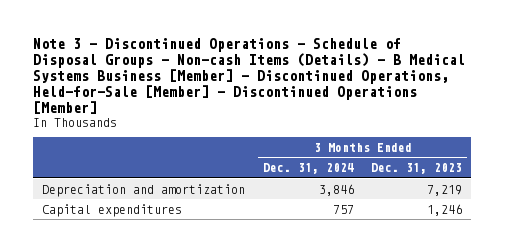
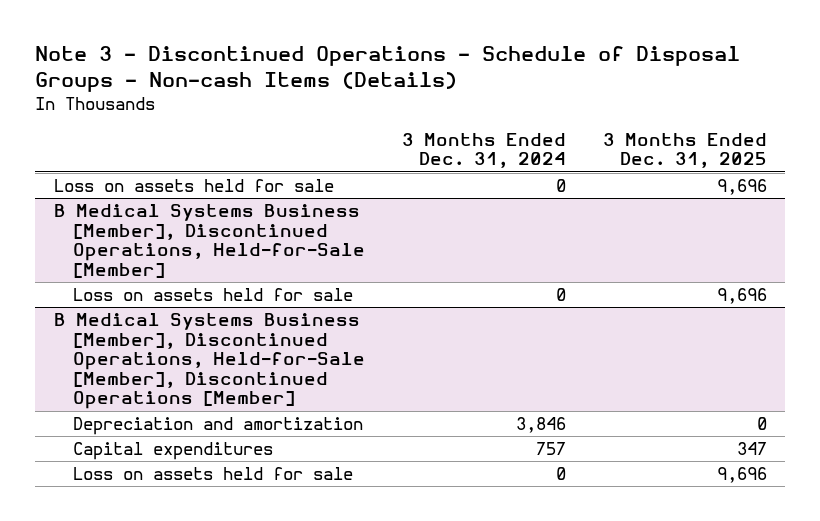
[33,38,466,114] Note 3 - Discontinued Operations - Schedule of Disposal Groups - Non-cash Items (Details) - B Medical Systems Business [Member] - Discontinued Operations, Held-for-Sale [Member] - Discontinued Operations [Member] -> [35,46,741,93] Note 3 - Discontinued Operations - Schedule of Disposal Groups - Non-cash Items (Details)
[371,163,463,175] Dec. 31, 2023 -> none
none -> [602,132,767,169] 3 Months Ended Dec. 31, 2025
none -> [53,179,334,193] Loss on assets held for sale
none -> [53,204,365,278] B Medical Systems Business [Member], Discontinued Operations, Held-for-Sale [Member]
none -> [72,288,353,302] Loss on assets held for sale
none -> [53,313,365,410] B Medical Systems Business [Member], Discontinued Operations, Held-for-Sale [Member], Discontinued Operations [Member]
none -> [72,467,353,481] Loss on assets held for sale

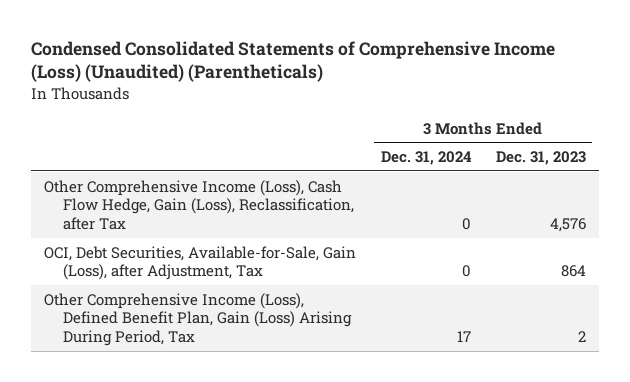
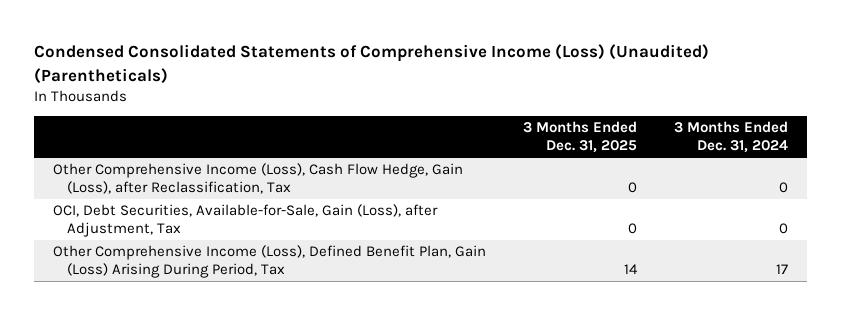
[496,150,587,165] Dec. 31, 2023 -> none
none -> [523,121,638,154] 3 Months Ended Dec. 31, 2025
[43,179,355,230] Other Comprehensive Income (Loss), Cash Flow Hedge, Gain (Loss), Reclassification, after Tax -> [52,163,463,195] Other Comprehensive Income (Loss), Cash Flow Hedge, Gain (Loss), after Reclassification, Tax

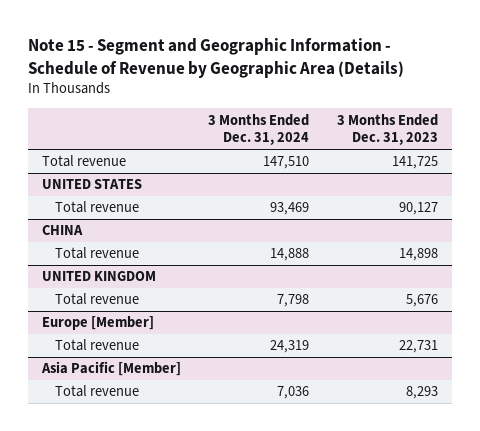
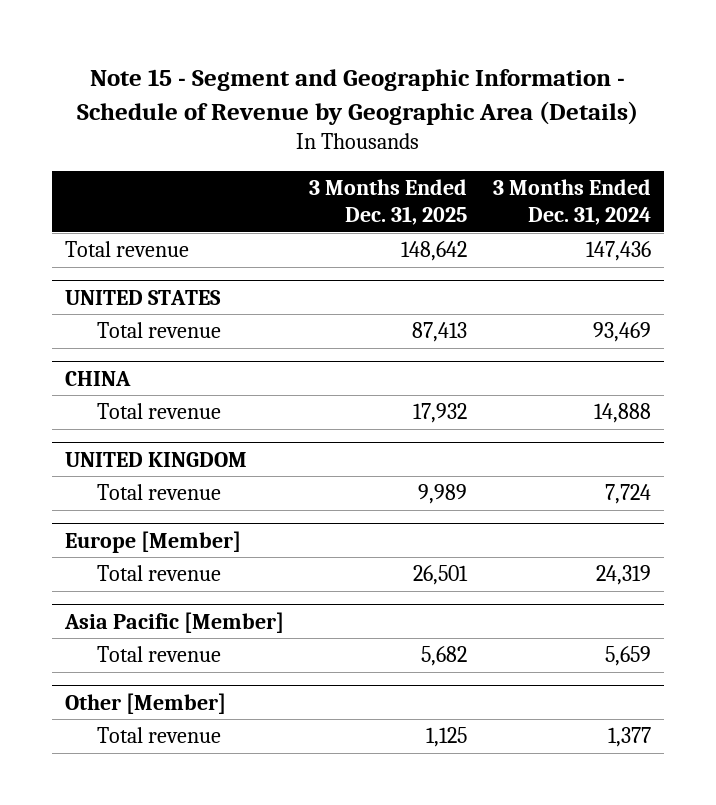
[336,113,438,146] 3 Months Ended Dec. 31, 2023 -> none
none -> [309,179,468,226] 3 Months Ended Dec. 31, 2025
[263,156,310,170] 147,510 -> [586,241,652,262] 147,436
[277,294,310,308] 7,798 -> [605,484,652,505] 7,724
[277,386,310,400] 7,036 -> [605,646,652,667] 5,659
none -> [64,692,226,714] Other [Member]
none -> [97,727,222,744] Total revenue

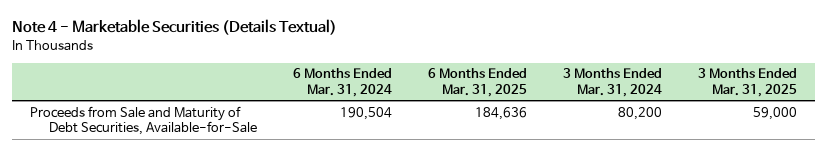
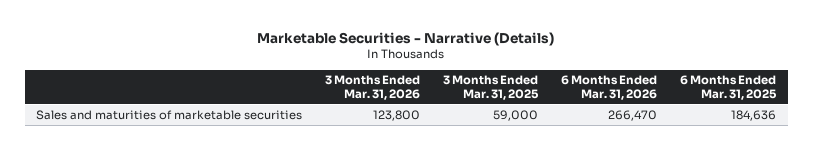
[11,18,337,35] Note 4 - Marketable Securities (Details Textual) -> [257,31,555,46] Marketable Securities - Narrative (Details)
[292,68,392,97] 6 Months Ended Mar. 31, 2024 -> none
[562,68,662,97] 3 Months Ended Mar. 31, 2024 -> none
none -> [325,75,421,101] 3 Months Ended Mar. 31, 2026
none -> [561,75,658,101] 6 Months Ended Mar. 31, 2026
[29,105,257,136] Proceeds from Sale and Maturity of Debt Securities, Available-for-Sale -> [36,110,303,121] Sales and maturities of marketable securities

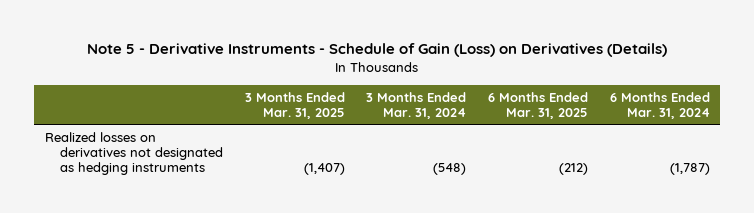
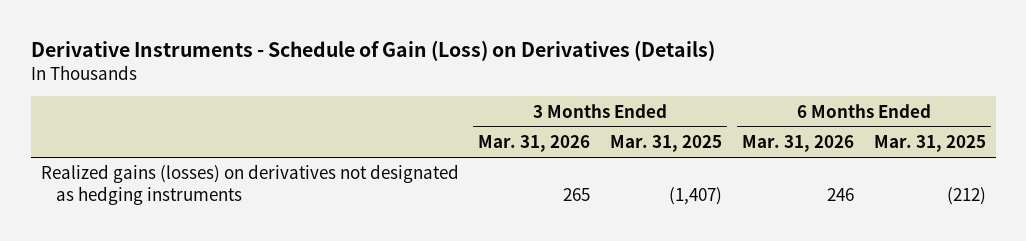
[87,43,668,58] Note 5 - Derivative Instruments - Schedule of Gain (Loss) on Derivatives (Details) -> [30,39,715,61] Derivative Instruments - Schedule of Gain (Loss) on Derivatives (Details)
[366,91,467,119] 3 Months Ended Mar. 31, 2024 -> none
[609,91,710,119] 6 Months Ended Mar. 31, 2024 -> none
none -> [478,135,591,153] Mar. 31, 2026
none -> [741,135,854,153] Mar. 31, 2026
[44,131,223,176] Realized losses on derivatives not designated as hedging instruments -> [40,164,459,205] Realized gains (losses) on derivatives not designated as hedging instruments

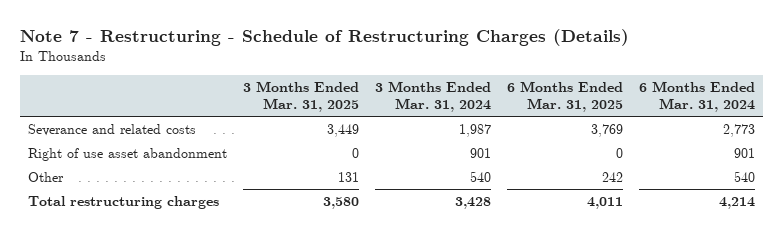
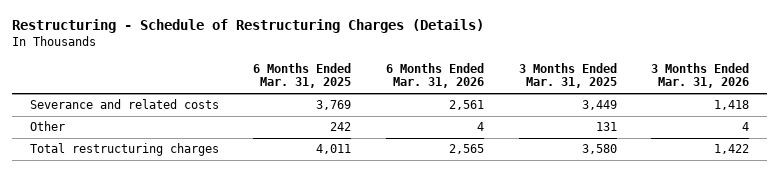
[20,29,630,47] Note 7 - Restructuring - Schedule of Restructuring Charges (Details) -> [12,19,485,34] Restructuring - Schedule of Restructuring Charges (Details)
[375,81,492,113] 3 Months Ended Mar. 31, 2024 -> none
[639,81,756,113] 6 Months Ended Mar. 31, 2024 -> none
none -> [385,62,484,89] 6 Months Ended Mar. 31, 2026
none -> [651,62,750,89] 3 Months Ended Mar. 31, 2026
[28,148,228,162] Right of use asset abandonment -> none

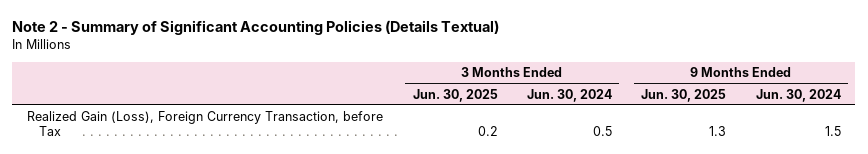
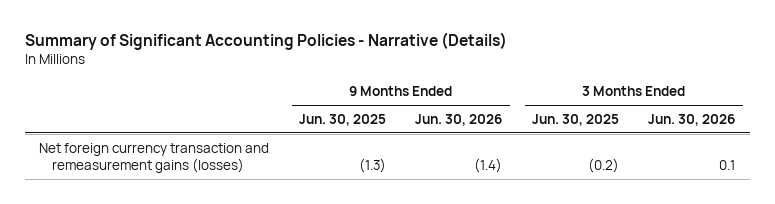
[12,20,500,36] Note 2 - Summary of Significant Accounting Policies (Details Textual) -> [24,31,507,50] Summary of Significant Accounting Policies - Narrative (Details)
[526,88,612,102] Jun. 30, 2024 -> none
[755,88,841,102] Jun. 30, 2024 -> none
none -> [415,114,503,127] Jun. 30, 2026
none -> [648,114,736,127] Jun. 30, 2026
[27,111,384,137] Realized Gain (Loss), Foreign Currency Transaction, before Tax -> [39,142,270,173] Net foreign currency transaction and remeasurement gains (losses)
[477,126,498,137] 0.2 -> [587,157,619,173] (0.2)
[709,126,727,137] 1.3 -> [358,157,386,173] (1.3)

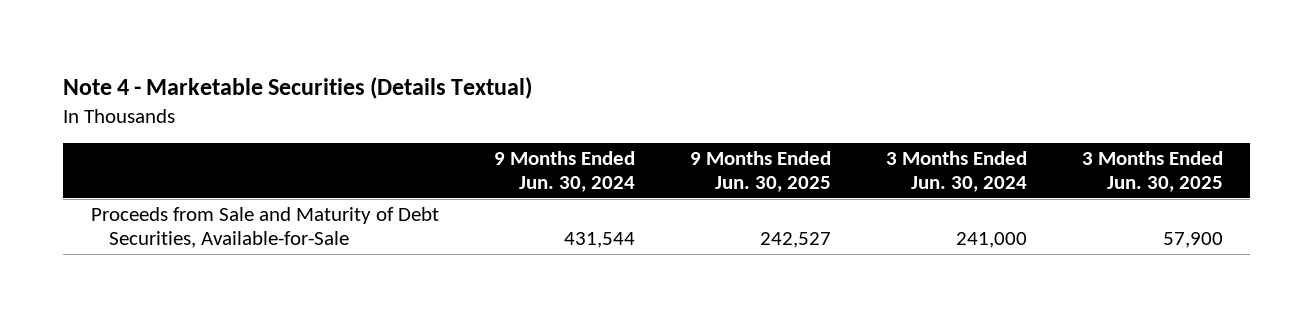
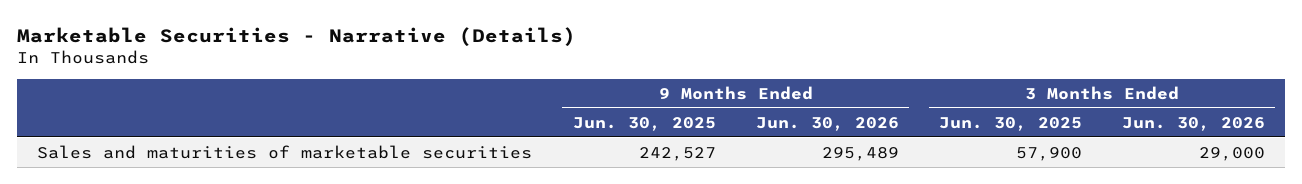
[63,77,533,100] Note 4 - Marketable Securities (Details Textual) -> [17,26,577,46] Marketable Securities - Narrative (Details)
[493,150,635,193] 9 Months Ended Jun. 30, 2024 -> none
[885,150,1027,193] 3 Months Ended Jun. 30, 2024 -> none
none -> [755,116,899,131] Jun. 30, 2026
none -> [1122,116,1266,131] Jun. 30, 2026
[90,206,439,249] Proceeds from Sale and Maturity of Debt Securities, Available-for-Sale -> [37,145,533,160] Sales and maturities of marketable securities

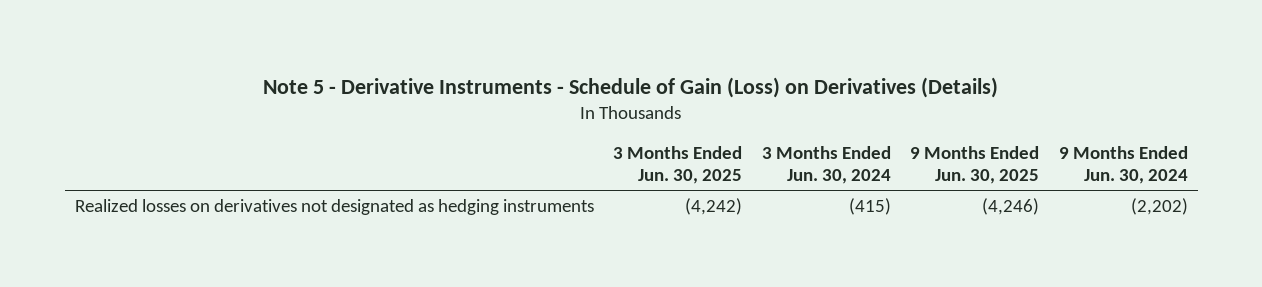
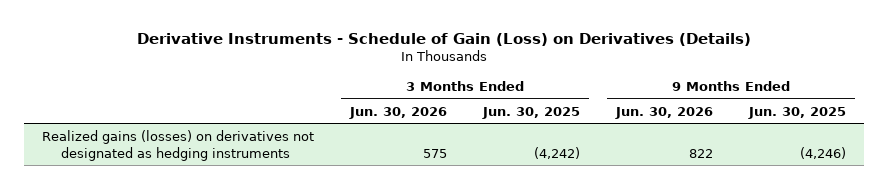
[263,76,999,98] Note 5 - Derivative Instruments - Schedule of Gain (Loss) on Derivatives (Details) -> [136,32,751,46] Derivative Instruments - Schedule of Gain (Loss) on Derivatives (Details)
[761,145,891,185] 3 Months Ended Jun. 30, 2024 -> none
[1058,145,1188,185] 9 Months Ended Jun. 30, 2024 -> none
none -> [348,106,447,119] Jun. 30, 2026
none -> [614,106,713,119] Jun. 30, 2026
[74,199,594,216] Realized losses on derivatives not designated as hedging instruments -> [41,129,314,161] Realized gains (losses) on derivatives not designated as hedging instruments

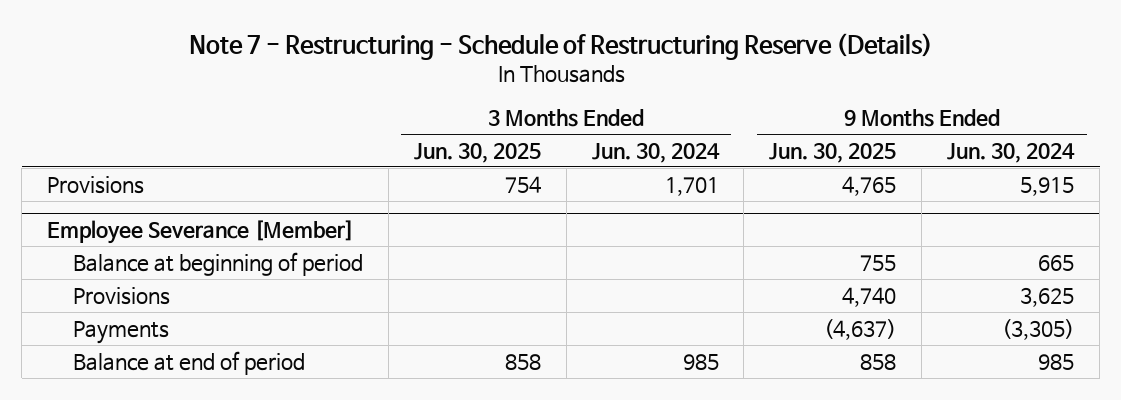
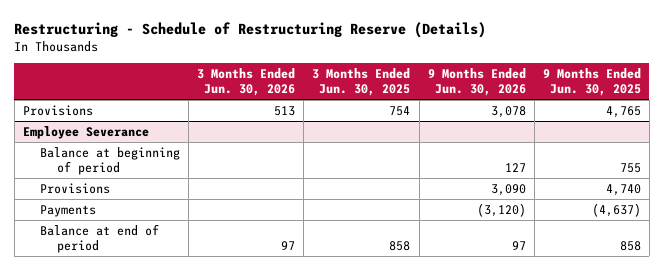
[188,33,933,61] Note 7 - Restructuring - Schedule of Restructuring Reserve (Details) -> [14,21,487,38] Restructuring - Schedule of Restructuring Reserve (Details)
[591,142,720,163] Jun. 30, 2024 -> none
[947,142,1076,163] Jun. 30, 2024 -> none
none -> [197,68,296,96] 3 Months Ended Jun. 30, 2026
none -> [427,68,526,96] 9 Months Ended Jun. 30, 2026
[47,219,355,244] Employee Severance [Member] -> [22,126,149,140] Employee Severance

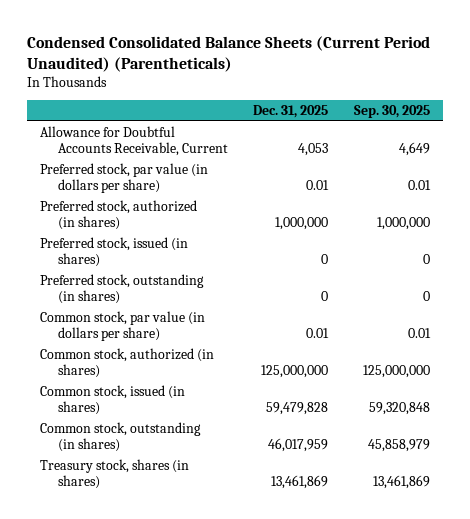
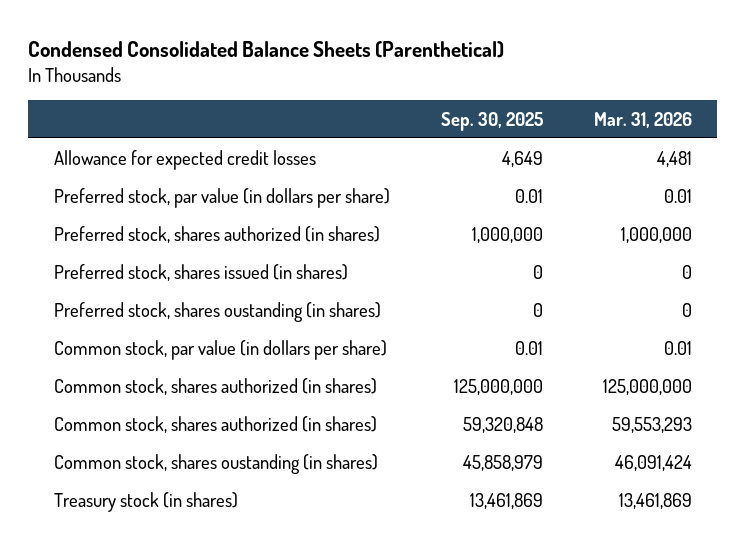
[26,35,430,72] Condensed Consolidated Balance Sheets (Current Period Unaudited) (Parentheticals) -> [28,40,505,58] Condensed Consolidated Balance Sheets (Parenthetical)
[253,105,329,119] Dec. 31, 2025 -> none
none -> [593,111,692,128] Mar. 31, 2026
[39,125,228,157] Allowance for Doubtful Accounts Receivable, Current -> [53,149,316,170] Allowance for expected credit losses
[39,199,197,231] Preferred stock, authorized (in shares) -> [53,225,380,243] Preferred stock, shares authorized (in shares)
[39,236,188,268] Preferred stock, issued (in shares) -> [53,263,348,281] Preferred stock, shares issued (in shares)
[39,273,204,305] Preferred stock, outstanding (in shares) -> [53,301,381,322] Preferred stock, shares oustanding (in shares)
[39,347,214,379] Common stock, authorized (in shares) -> [53,377,377,395] Common stock, shares authorized (in shares)
[39,384,185,416] Common stock, issued (in shares) -> [53,415,377,433] Common stock, shares authorized (in shares)
[39,421,201,453] Common stock, outstanding (in shares) -> [53,453,378,474] Common stock, shares oustanding (in shares)
[39,458,189,490] Treasury stock, shares (in shares) -> [53,491,238,512] Treasury stock (in shares)

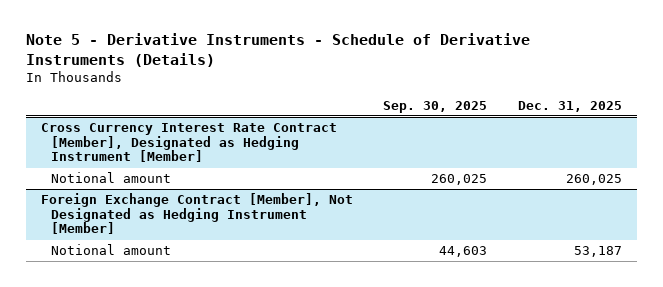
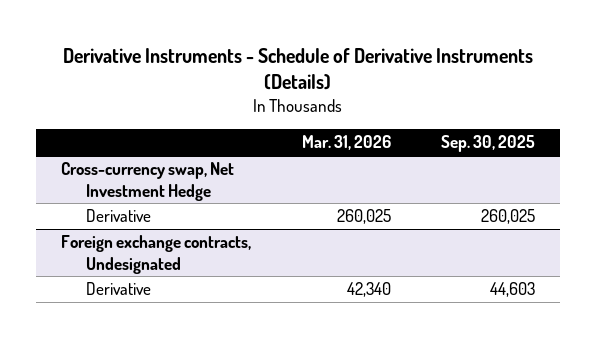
[25,33,530,67] Note 5 - Derivative Instruments - Schedule of Derivative Instruments (Details) -> [63,47,534,91] Derivative Instruments - Schedule of Derivative Instruments (Details)
[517,100,622,112] Dec. 31, 2025 -> none
none -> [301,135,391,151] Mar. 31, 2026
[40,123,337,163] Cross Currency Interest Rate Contract [Member], Designated as Hedging Instrument [Member] -> none
[40,193,353,235] Foreign Exchange Contract [Member], Not Designated as Hedging Instrument [Member] -> none
none -> [61,162,235,201] Cross-currency swap, Net Investment Hedge
[50,172,171,184] Notional amount -> [85,209,151,223] Derivative
none -> [61,235,252,274] Foreign exchange contracts, Undesignated
[50,244,171,256] Notional amount -> [85,282,151,296] Derivative

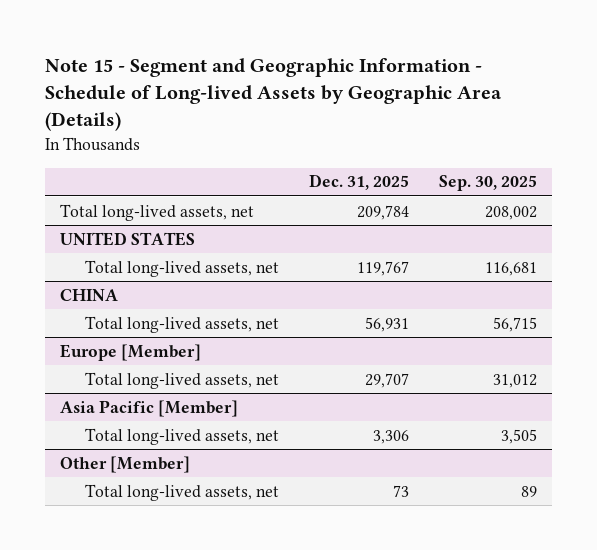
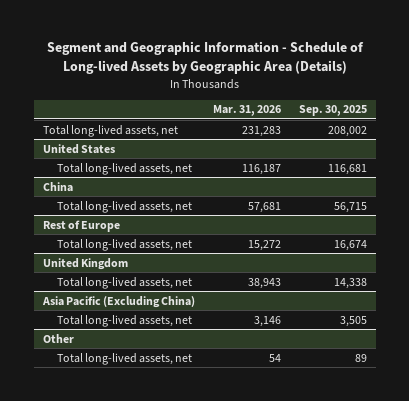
[44,57,502,132] Note 15 - Segment and Geographic Information - Schedule of Long-lived Assets by Geographic Area (Details) -> [46,41,364,75] Segment and Geographic Information - Schedule of Long-lived Assets by Geographic Area (Details)
[309,174,410,191] Dec. 31, 2025 -> none
none -> [212,105,281,117] Mar. 31, 2026
[59,231,195,246] UNITED STATES -> [42,143,115,154] United States
[59,288,118,301] CHINA -> [42,181,73,192] China
[59,399,238,417] Asia Pacific [Member] -> none
[59,343,201,361] Europe [Member] -> [42,219,120,232] Rest of Europe
[493,373,538,388] 31,012 -> [333,239,367,251] 16,674
none -> [42,257,128,270] United Kingdom
none -> [57,276,193,289] Total long-lived assets, net
none -> [41,295,195,308] Asia Pacific (Excluding China)
[59,455,190,473] Other [Member] -> [42,333,74,343] Other

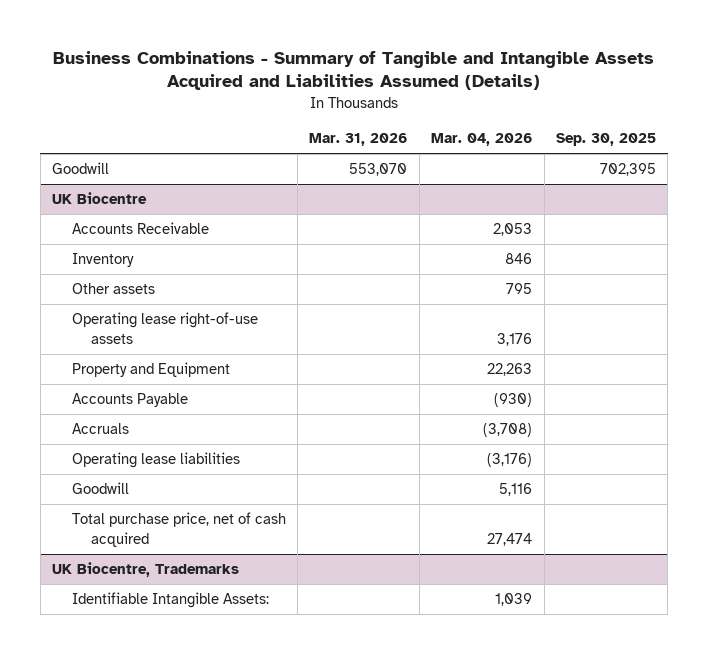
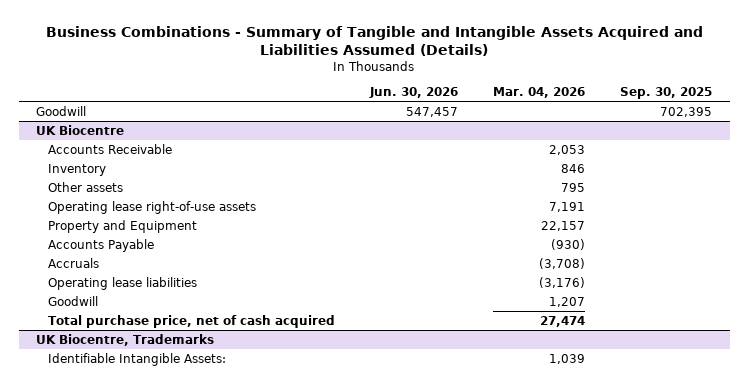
[309,133,408,147] Mar. 31, 2026 -> none
none -> [369,87,459,99] Jun. 30, 2026
[497,332,533,346] 3,176 -> [549,201,586,212] 7,191
[487,363,533,377] 22,263 -> [541,220,586,231] 22,157
[499,483,533,497] 5,116 -> [549,296,586,307] 1,207

